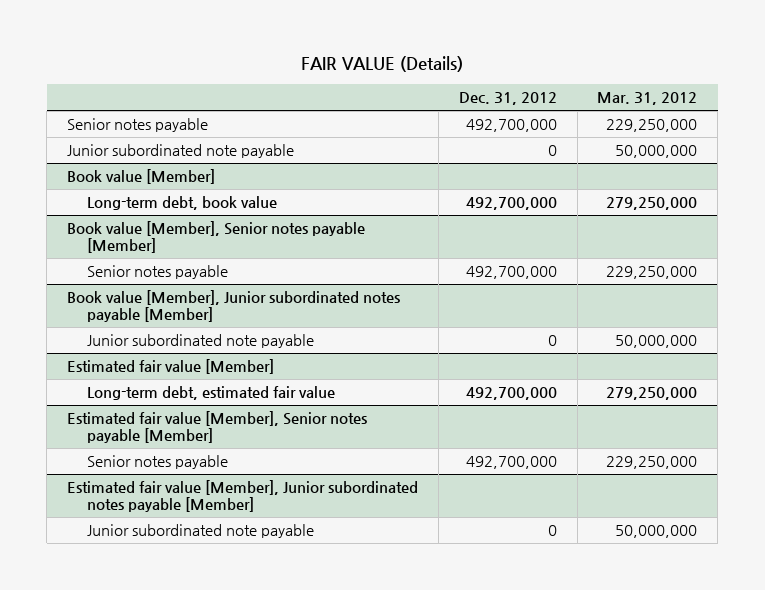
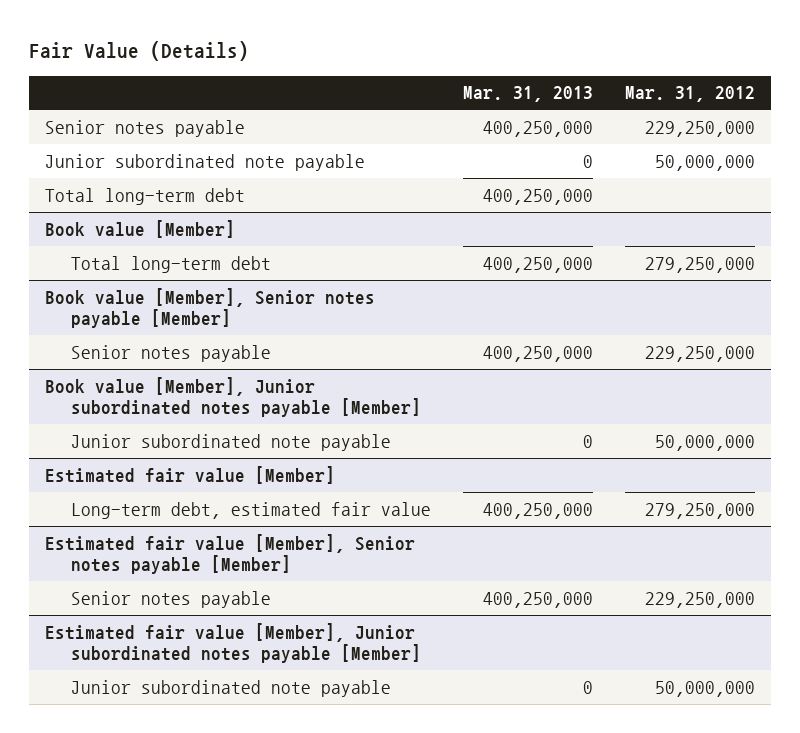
[301,56,464,73] FAIR VALUE (Details) -> [28,41,249,62] Fair Value (Details)
[458,92,557,106] Dec. 31, 2012 -> none
none -> [462,86,593,103] Mar. 31, 2013
none -> [44,187,245,205] Total long-term debt
[86,196,277,211] Long-term debt, book value -> [71,255,272,273] Total long-term debt

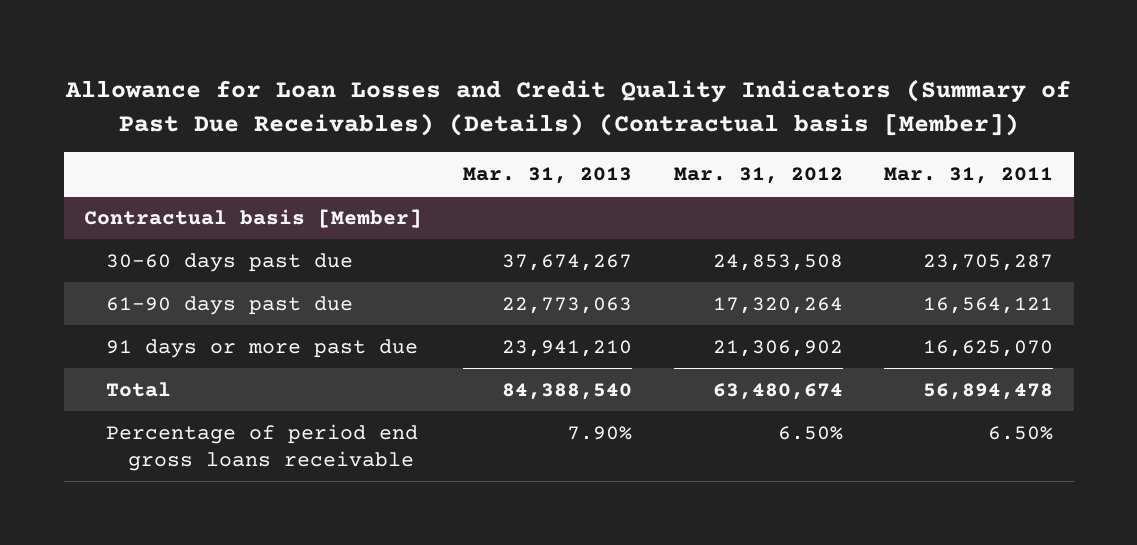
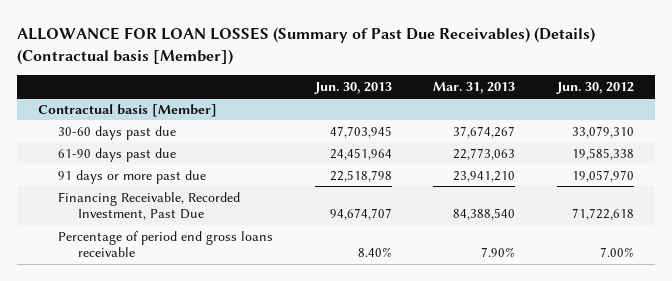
[64,79,1071,136] Allowance for Loan Losses and Credit Quality Indicators (Summary of Past Due Receivables) (Details) (Contractual basis [Member]) -> [17,27,596,66] ALLOWANCE FOR LOAN LOSSES (Summary of Past Due Receivables) (Details) (Contractual basis [Member])
[673,166,843,184] Mar. 31, 2012 -> none
[883,166,1053,184] Mar. 31, 2011 -> none
none -> [313,81,392,94] Jun. 30, 2013
none -> [556,81,635,94] Jun. 30, 2012
[106,381,172,397] Total -> [57,191,240,221] Financing Receivable, Recorded Investment, Past Due

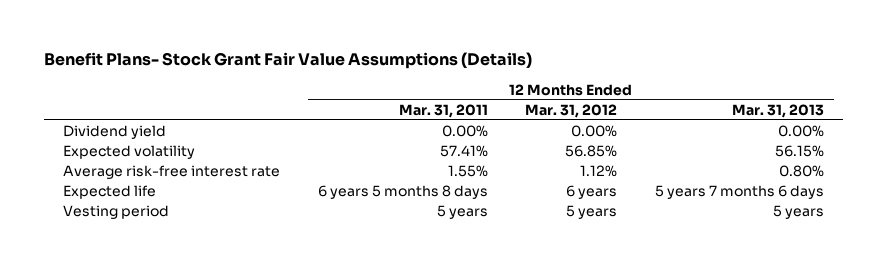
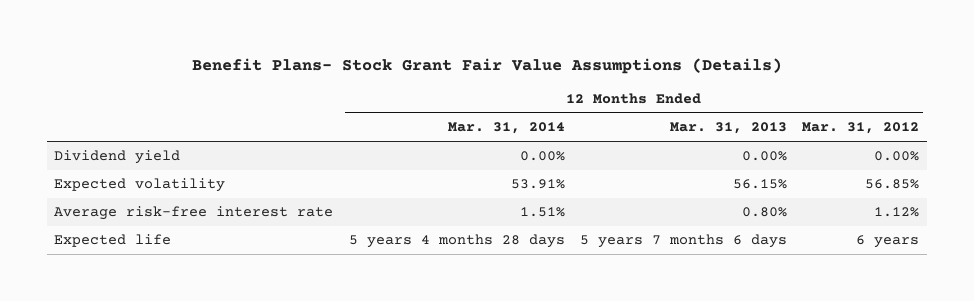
[398,103,488,118] Mar. 31, 2011 -> none
none -> [447,122,565,135] Mar. 31, 2014
[62,205,169,220] Vesting period -> none

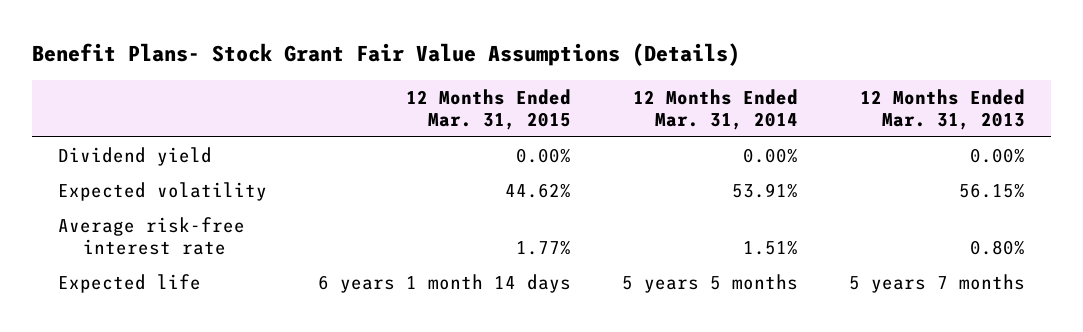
[802,122,920,135] Mar. 31, 2012 -> none
none -> [405,88,571,130] 12 Months Ended Mar. 31, 2015
[348,234,565,249] 5 years 4 months 28 days -> [621,274,798,294] 5 years 5 months
[579,234,787,249] 5 years 7 months 6 days -> [849,274,1026,294] 5 years 7 months

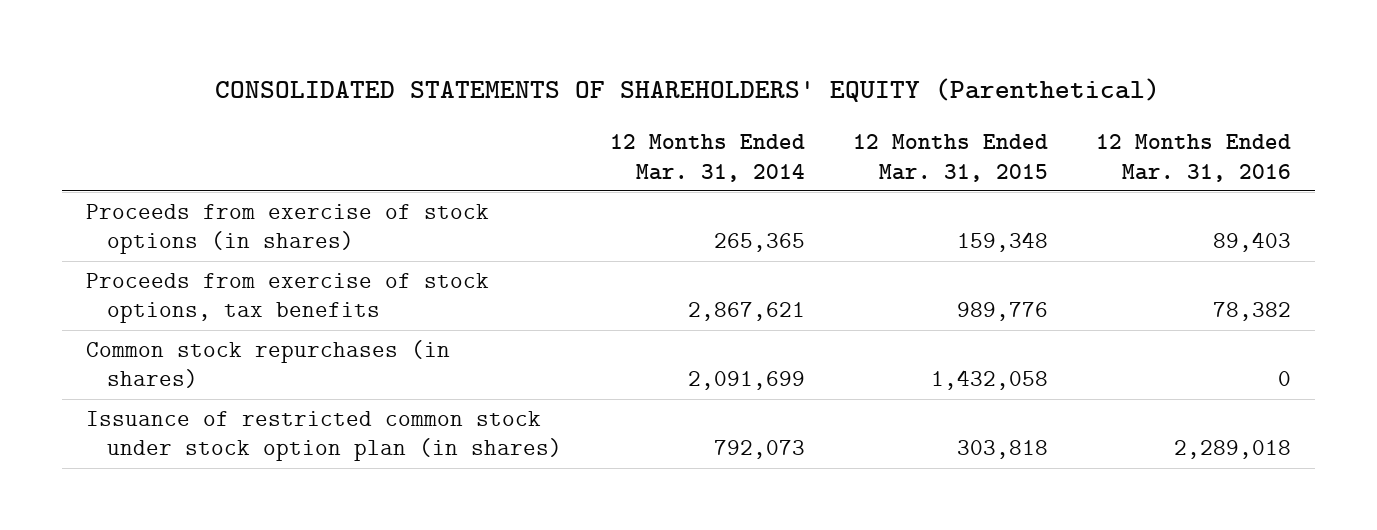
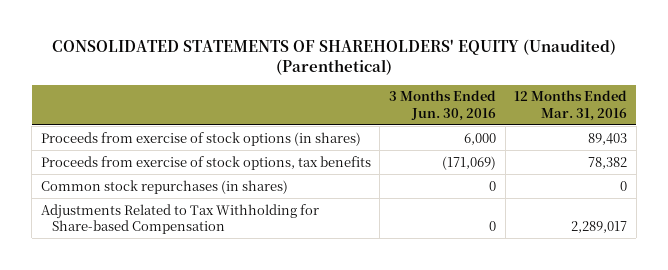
[215,78,1161,103] CONSOLIDATED STATEMENTS OF SHAREHOLDERS' EQUITY (Parenthetical) -> [51,38,616,75] CONSOLIDATED STATEMENTS OF SHAREHOLDERS' EQUITY (Unaudited) (Parenthetical)
[609,133,805,182] 12 Months Ended Mar. 31, 2014 -> none
[852,133,1048,182] 12 Months Ended Mar. 31, 2015 -> none
none -> [388,90,496,121] 3 Months Ended Jun. 30, 2016
[85,410,562,462] Issuance of restricted common stock under stock option plan (in shares) -> none
none -> [40,203,319,235] Adjustments Related to Tax Withholding for Share-based Compensation

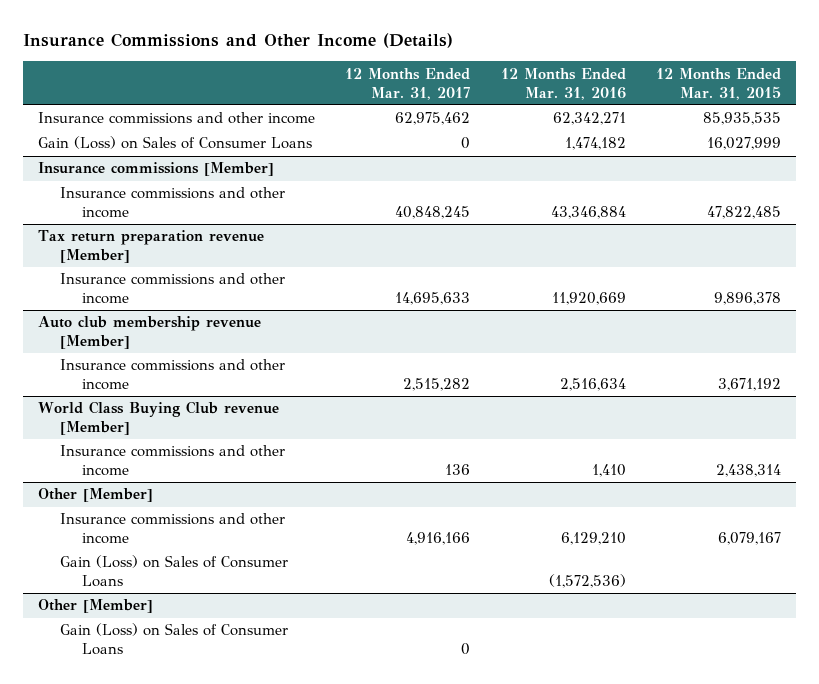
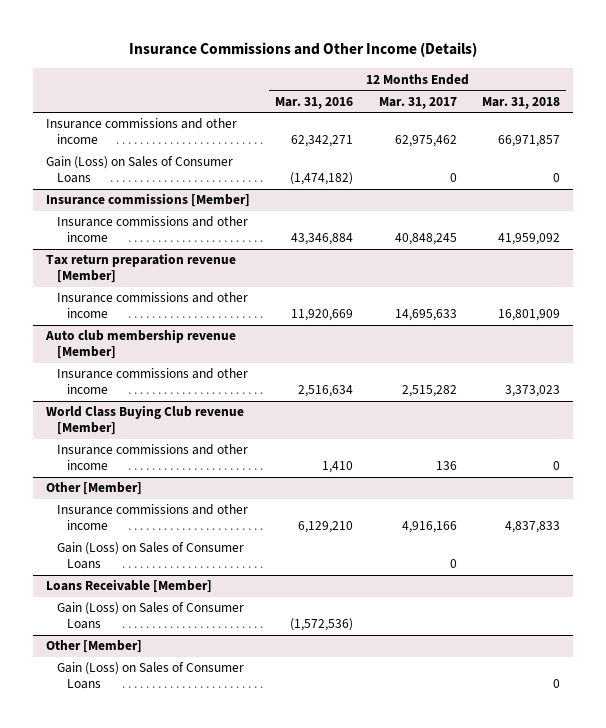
[656,67,782,100] 12 Months Ended Mar. 31, 2015 -> none
none -> [482,96,561,109] Mar. 31, 2018
[564,137,626,151] 1,474,182 -> [290,172,354,186] (1,474,182)
[60,623,289,656] Gain (Loss) on Sales of Consumer Loans -> [56,542,244,570] Gain (Loss) on Sales of Consumer Loans
none -> [45,579,212,594] Loans Receivable [Member]
none -> [56,662,244,690] Gain (Loss) on Sales of Consumer Loans

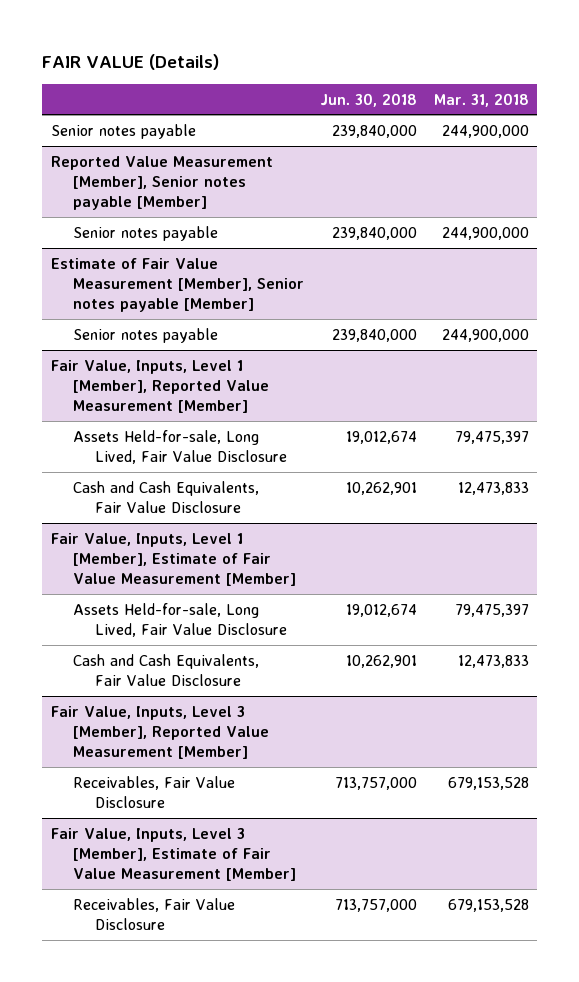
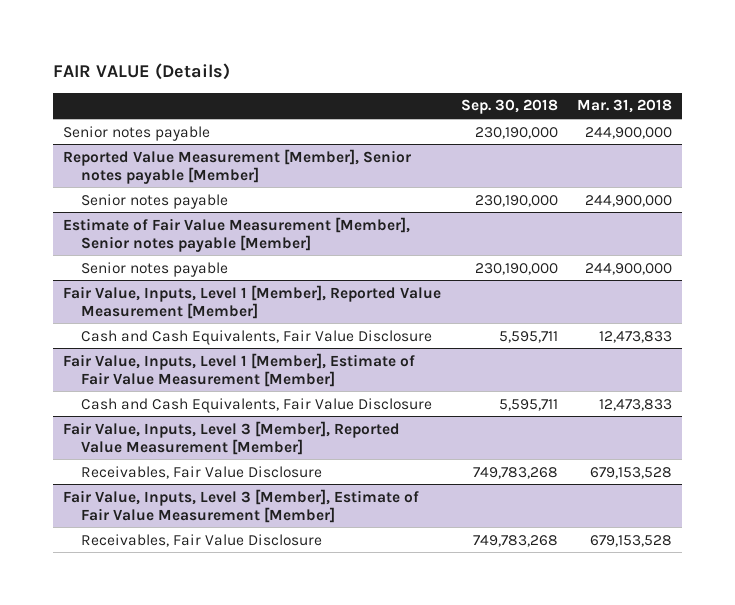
[320,92,418,107] Jun. 30, 2018 -> none
none -> [460,99,558,115] Sep. 30, 2018
[72,429,288,464] Assets Held-for-sale, Long Lived, Fair Value Disclosure -> none
[72,602,288,637] Assets Held-for-sale, Long Lived, Fair Value Disclosure -> none

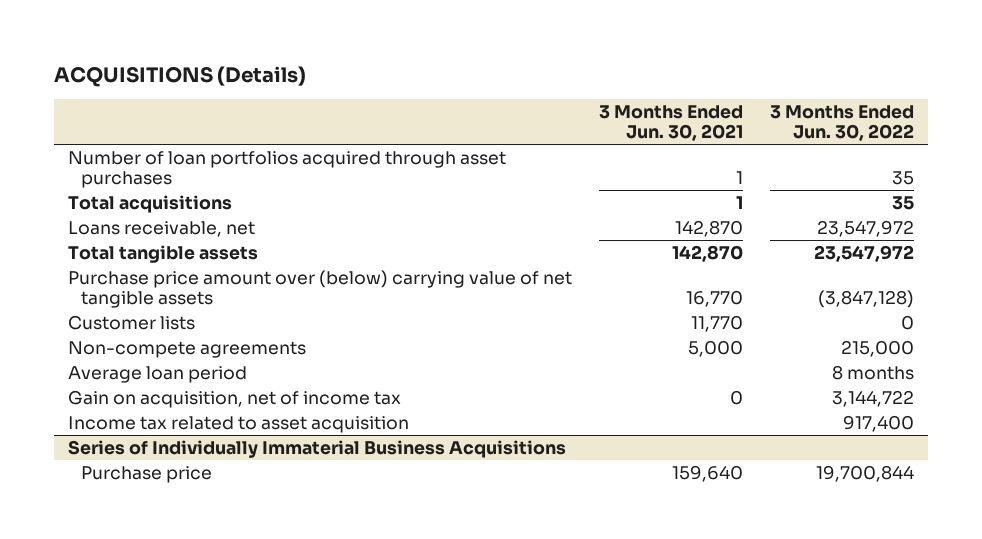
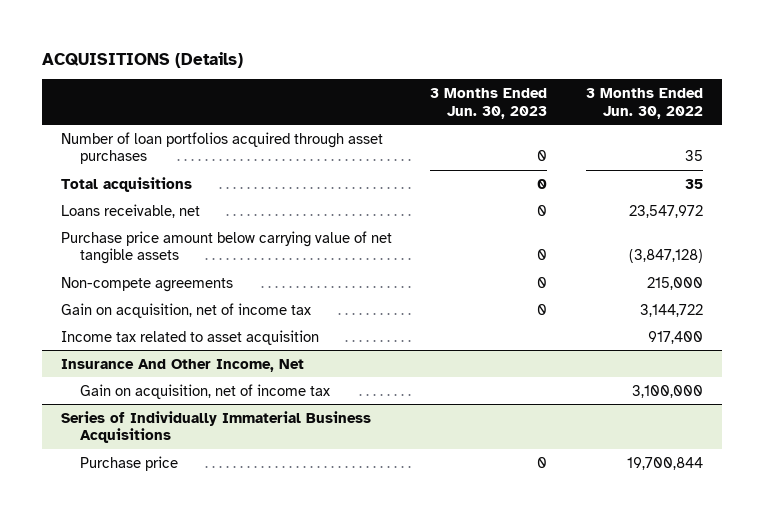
[599,104,744,142] 3 Months Ended Jun. 30, 2021 -> none
none -> [430,87,548,119] 3 Months Ended Jun. 30, 2023
[67,244,258,263] Total tangible assets -> none
[67,314,195,330] Customer lists -> none
[67,269,572,309] Purchase price amount over (below) carrying value of net tangible assets -> [60,230,392,265] Purchase price amount below carrying value of net tangible assets
[67,365,247,383] Average loan period -> none
none -> [60,358,304,372] Insurance And Other Income, Net
none -> [79,383,330,399] Gain on acquisition, net of income tax

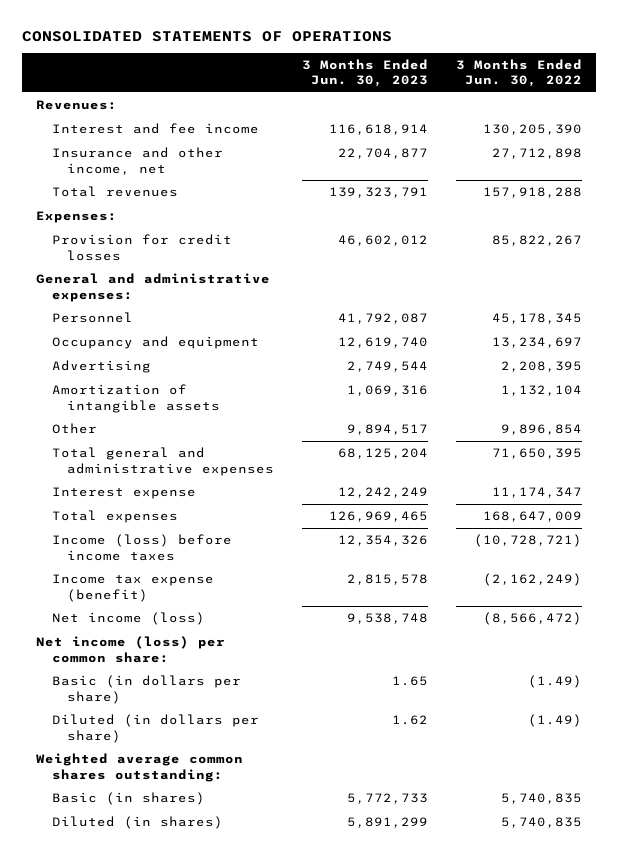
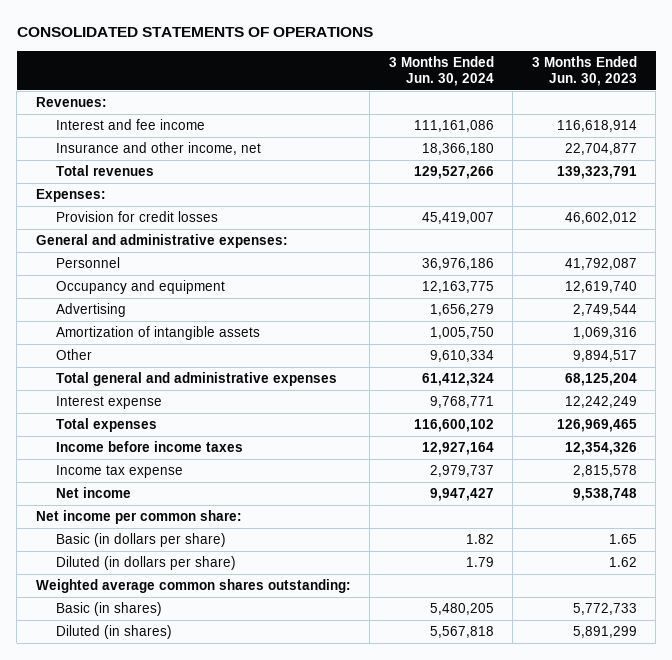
[456,58,583,88] 3 Months Ended Jun. 30, 2022 -> none
none -> [388,55,494,86] 3 Months Ended Jun. 30, 2024
[51,534,232,561] Income (loss) before income taxes -> [55,441,243,453] Income before income taxes
[51,574,214,602] Income tax expense (benefit) -> [55,465,183,479] Income tax expense
[51,612,205,626] Net income (loss) -> [55,487,131,499] Net income
[35,636,225,663] Net income (loss) per common share: -> [35,510,242,525] Net income per common share:

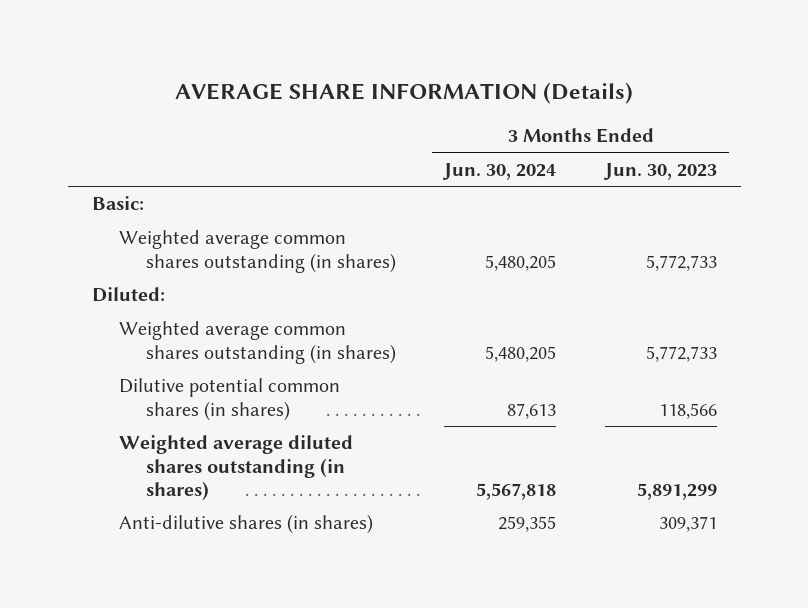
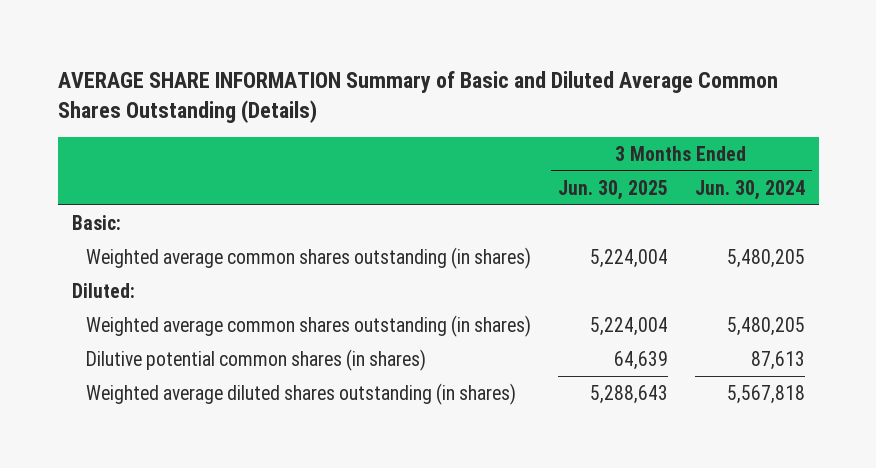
[175,81,634,104] AVERAGE SHARE INFORMATION (Details) -> [57,70,778,123] AVERAGE SHARE INFORMATION Summary of Basic and Diluted Average Common Shares Outstanding (Details)
[602,162,717,180] Jun. 30, 2023 -> none
none -> [557,179,668,200] Jun. 30, 2025
[119,514,374,535] Anti-dilutive shares (in shares) -> none

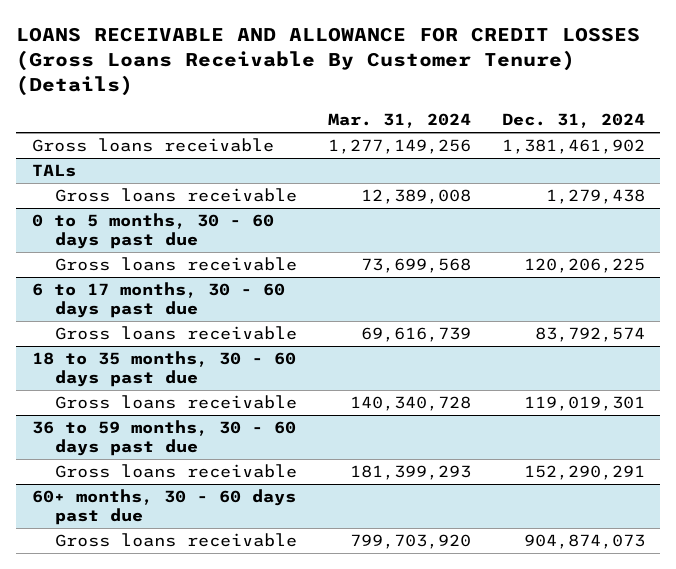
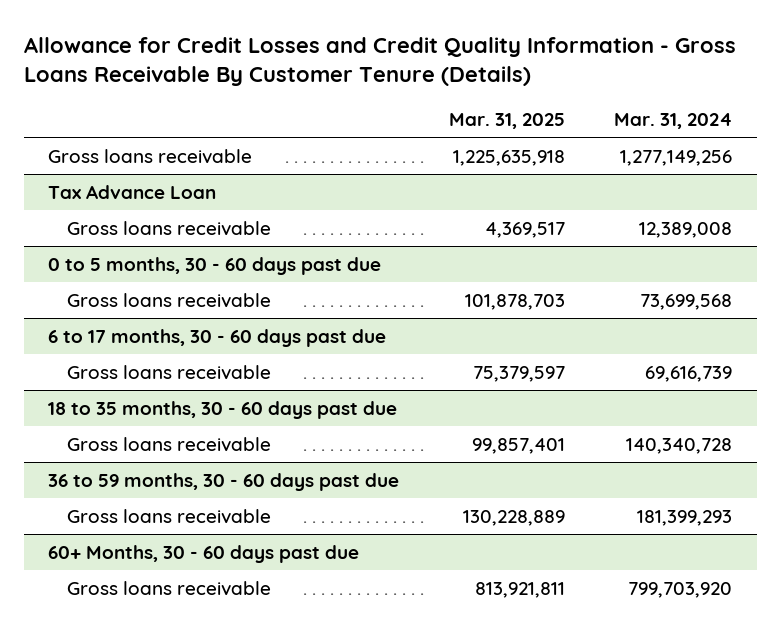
[16,27,641,96] LOANS RECEIVABLE AND ALLOWANCE FOR CREDIT LOSSES (Gross Loans Receivable By Customer Tenure) (Details) -> [23,36,736,87] Allowance for Credit Losses and Credit Quality Information - Gross Loans Receivable By Customer Tenure (Details)
[501,113,645,129] Dec. 31, 2024 -> none
none -> [448,113,565,130] Mar. 31, 2025
[31,164,76,178] TALs -> [48,184,217,199] Tax Advance Loan
[31,489,296,526] 60+ months, 30 - 60 days past due -> [48,544,360,563] 60+ Months, 30 - 60 days past due

